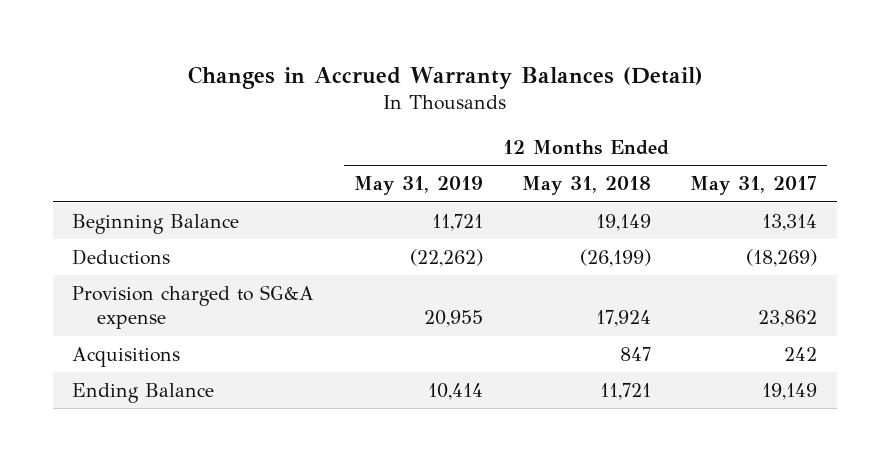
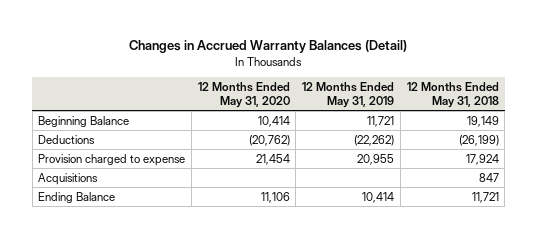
[690,176,818,196] May 31, 2017 -> none
none -> [197,81,290,109] 12 Months Ended May 31, 2020
[72,284,315,330] Provision charged to SG&A expense -> [38,153,186,166] Provision charged to expense

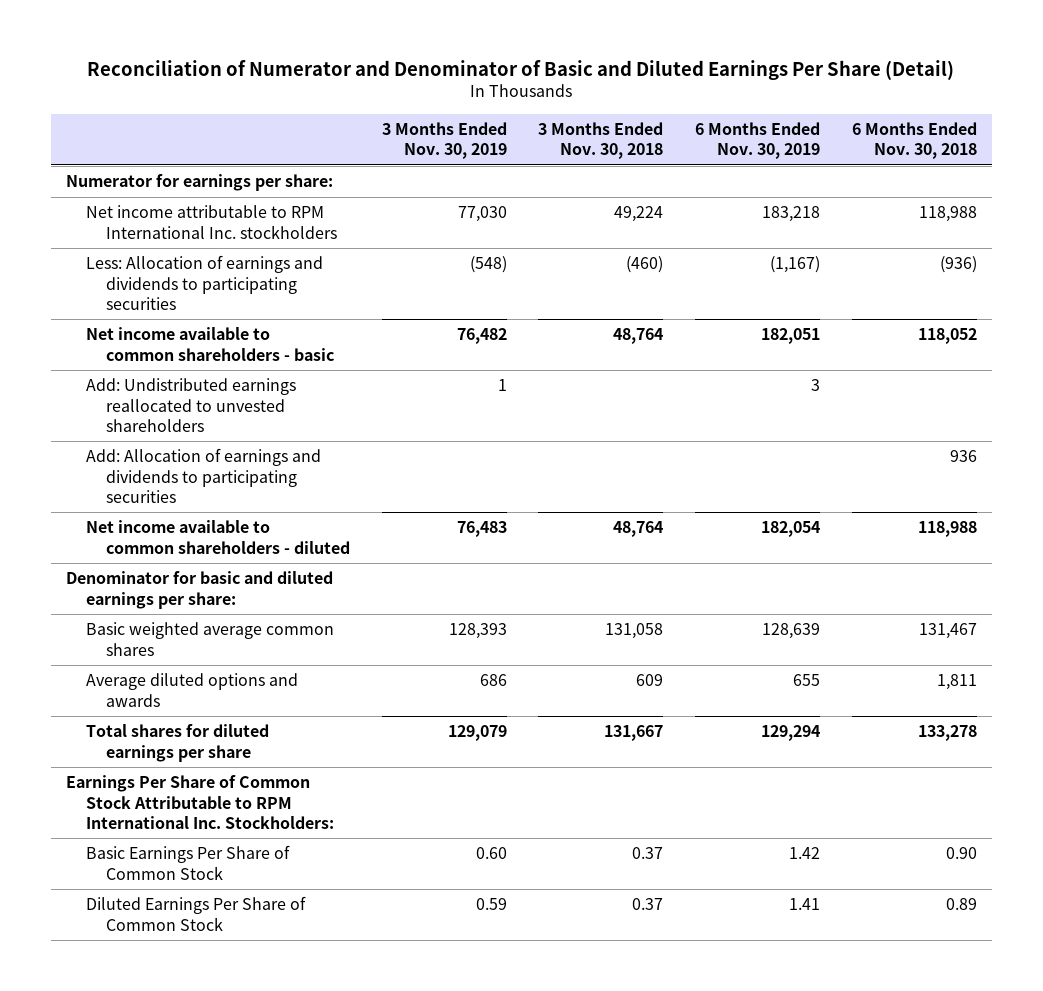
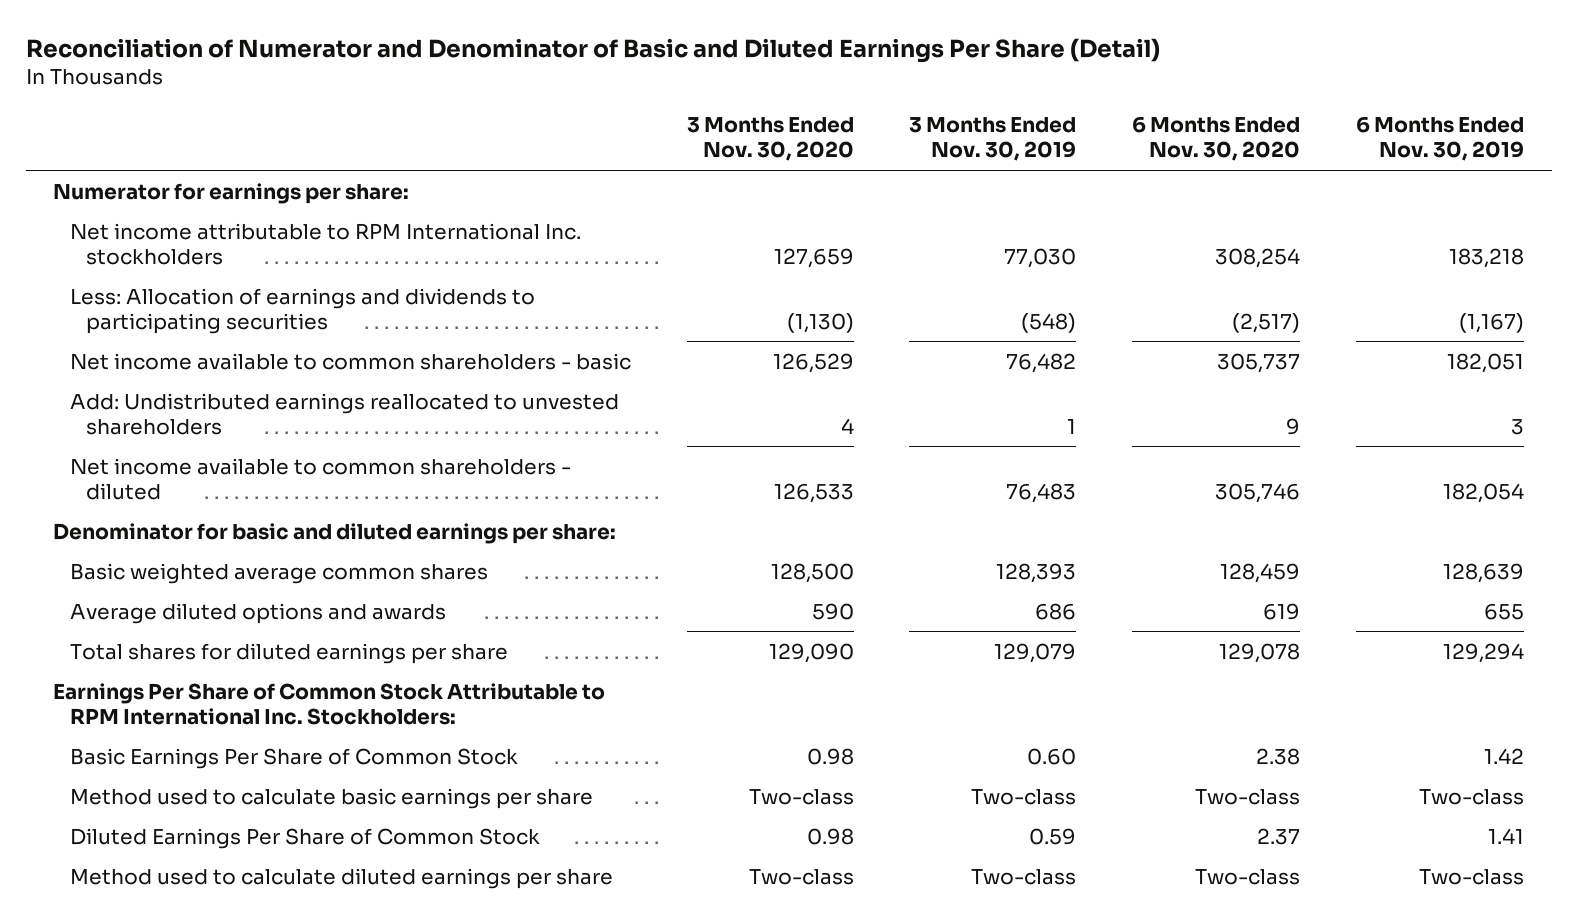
[538,122,664,160] 3 Months Ended Nov. 30, 2018 -> none
[851,122,977,160] 6 Months Ended Nov. 30, 2018 -> none
none -> [686,117,854,162] 3 Months Ended Nov. 30, 2020
none -> [1132,116,1301,162] 6 Months Ended Nov. 30, 2020
[86,448,322,503] Add: Allocation of earnings and dividends to participating securities -> none
none -> [69,787,593,809] Method used to calculate basic earnings per share
none -> [69,867,613,889] Method used to calculate diluted earnings per share

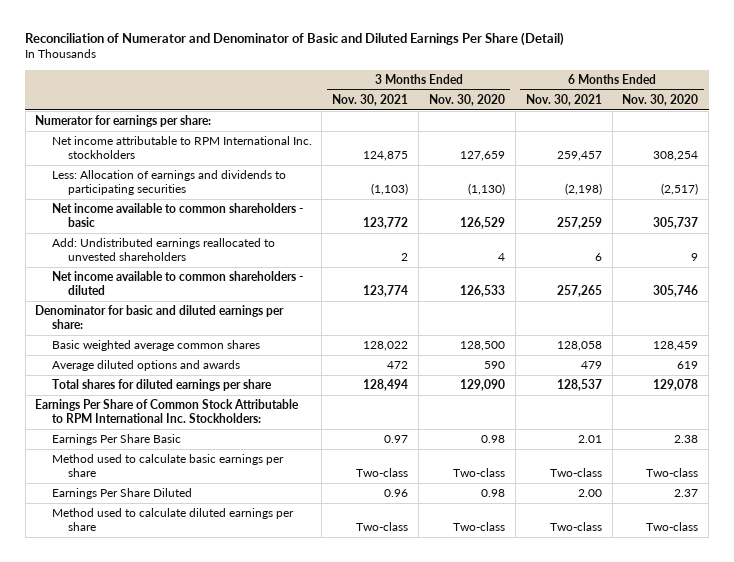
[909,117,1077,162] 3 Months Ended Nov. 30, 2019 -> none
[1356,116,1525,162] 6 Months Ended Nov. 30, 2019 -> none
none -> [332,93,409,106] Nov. 30, 2021
none -> [525,93,602,106] Nov. 30, 2021
[69,747,518,769] Basic Earnings Per Share of Common Stock -> [51,434,181,446] Earnings Per Share Basic
[69,827,540,849] Diluted Earnings Per Share of Common Stock -> [51,488,192,500] Earnings Per Share Diluted

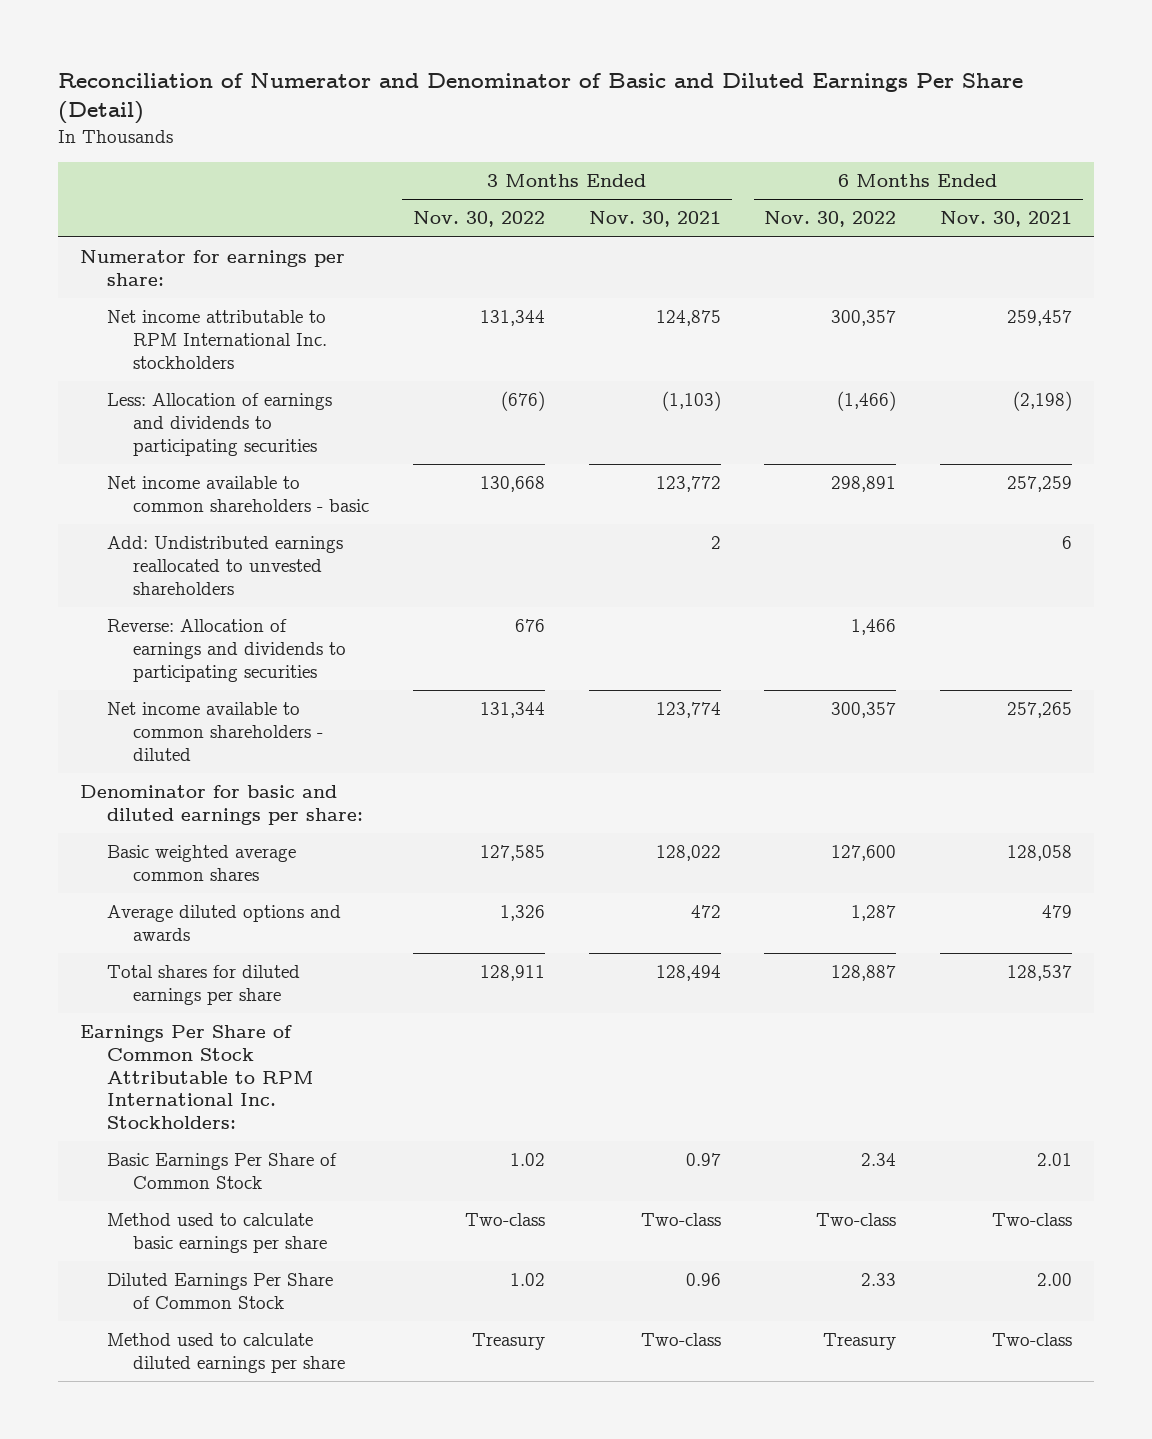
[428,93,505,106] Nov. 30, 2020 -> none
[622,93,699,106] Nov. 30, 2020 -> none
none -> [413,211,546,228] Nov. 30, 2022
none -> [764,211,897,228] Nov. 30, 2022
none -> [106,619,347,682] Reverse: Allocation of earnings and dividends to participating securities
[51,434,181,446] Earnings Per Share Basic -> [106,1153,337,1189] Basic Earnings Per Share of Common Stock
[51,488,192,500] Earnings Per Share Diluted -> [106,1273,333,1309] Diluted Earnings Per Share of Common Stock

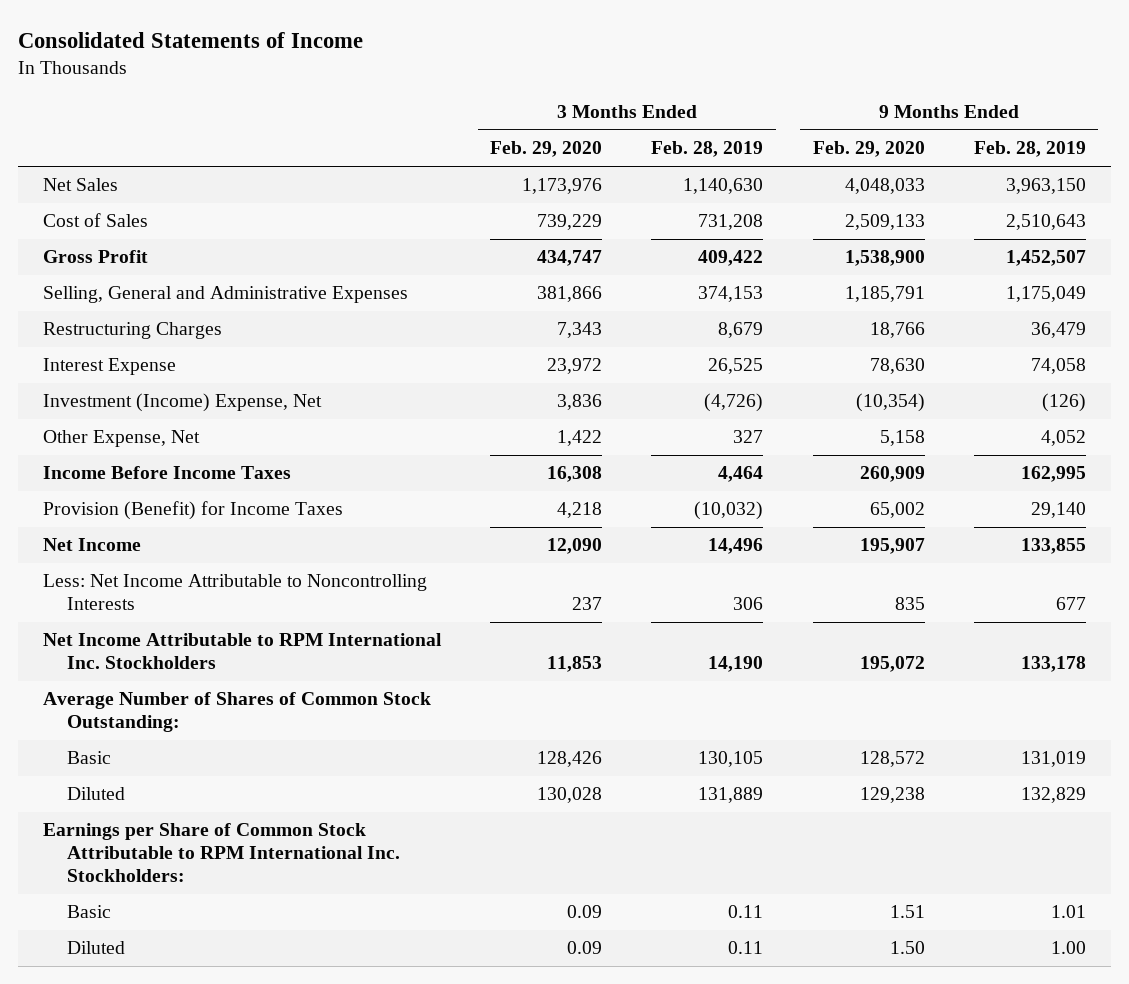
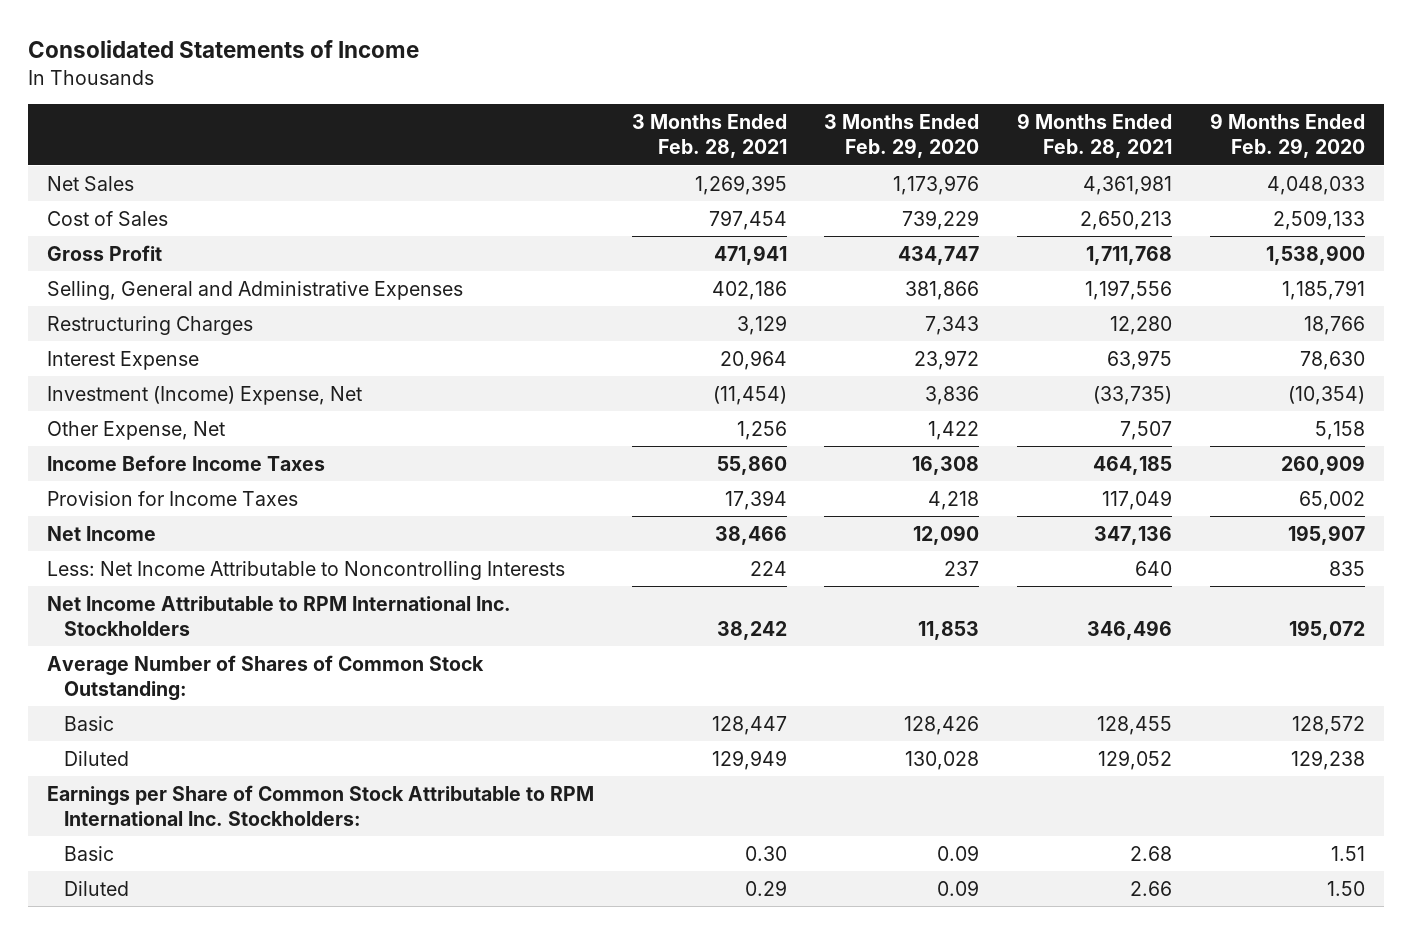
[651,141,764,158] Feb. 28, 2019 -> none
[973,141,1086,158] Feb. 28, 2019 -> none
none -> [631,113,787,159] 3 Months Ended Feb. 28, 2021
none -> [1017,112,1173,159] 9 Months Ended Feb. 28, 2021
[42,501,343,521] Provision (Benefit) for Income Taxes -> [46,490,298,506] Provision for Income Taxes

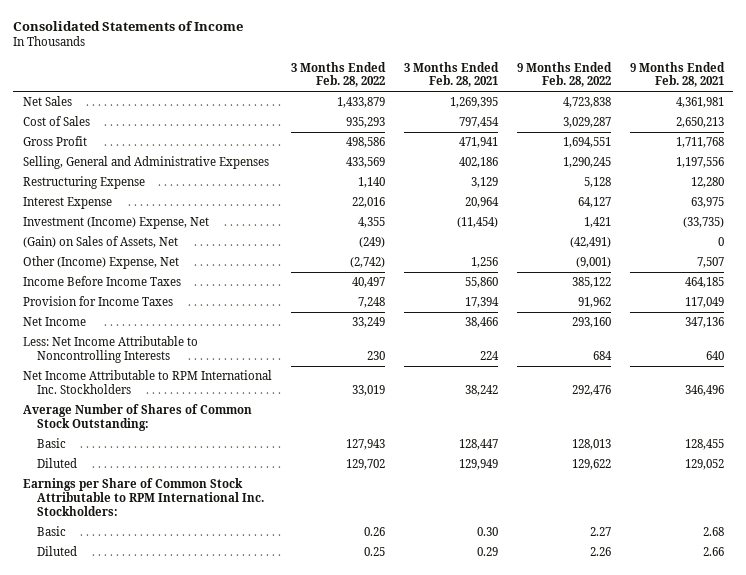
[824,113,980,159] 3 Months Ended Feb. 29, 2020 -> none
[1210,112,1366,159] 9 Months Ended Feb. 29, 2020 -> none
none -> [290,61,386,88] 3 Months Ended Feb. 28, 2022
none -> [516,61,612,88] 9 Months Ended Feb. 28, 2022
[46,315,253,335] Restructuring Charges -> [22,176,145,190] Restructuring Expense
none -> [22,236,178,249] (Gain) on Sales of Assets, Net
[46,420,225,440] Other Expense, Net -> [22,256,179,270] Other (Income) Expense, Net

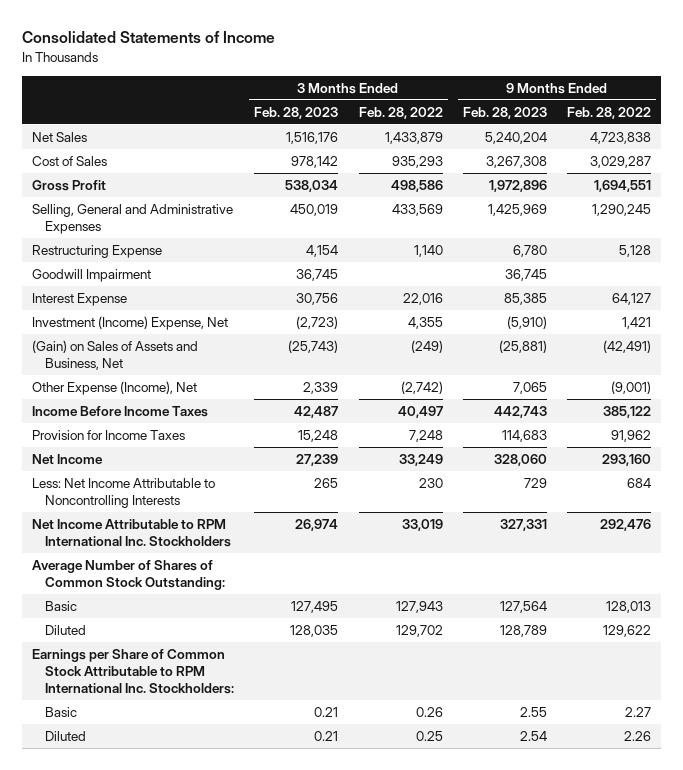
[403,61,499,88] 3 Months Ended Feb. 28, 2021 -> none
[629,61,725,88] 9 Months Ended Feb. 28, 2021 -> none
none -> [254,106,339,119] Feb. 28, 2023
none -> [462,106,547,119] Feb. 28, 2023
none -> [32,269,152,283] Goodwill Impairment
[22,236,178,249] (Gain) on Sales of Assets, Net -> [32,340,199,371] (Gain) on Sales of Assets and Business, Net
[22,256,179,270] Other (Income) Expense, Net -> [32,381,198,396] Other Expense (Income), Net

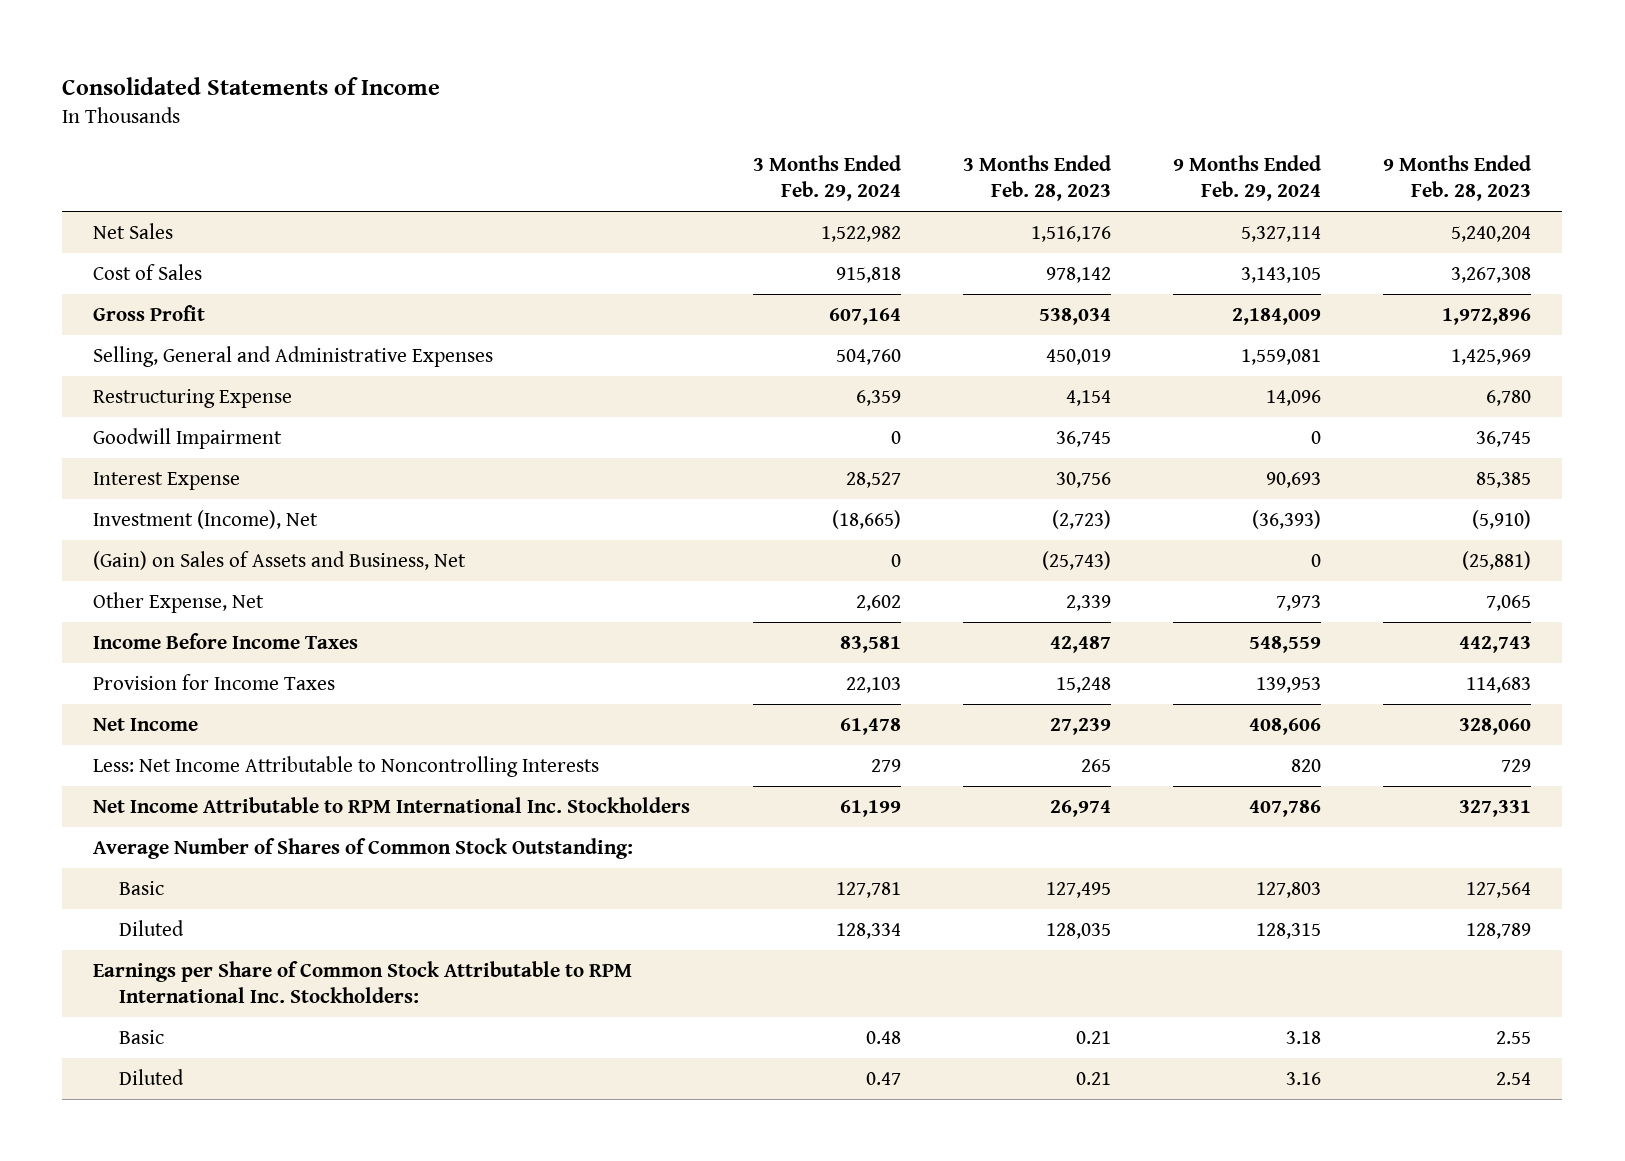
[358,106,443,119] Feb. 28, 2022 -> none
[566,106,651,119] Feb. 28, 2022 -> none
none -> [752,155,901,201] 3 Months Ended Feb. 29, 2024
none -> [1173,155,1322,201] 9 Months Ended Feb. 29, 2024
[32,316,229,331] Investment (Income) Expense, Net -> [93,510,319,530] Investment (Income), Net
[32,381,198,396] Other Expense (Income), Net -> [93,592,265,614] Other Expense, Net

